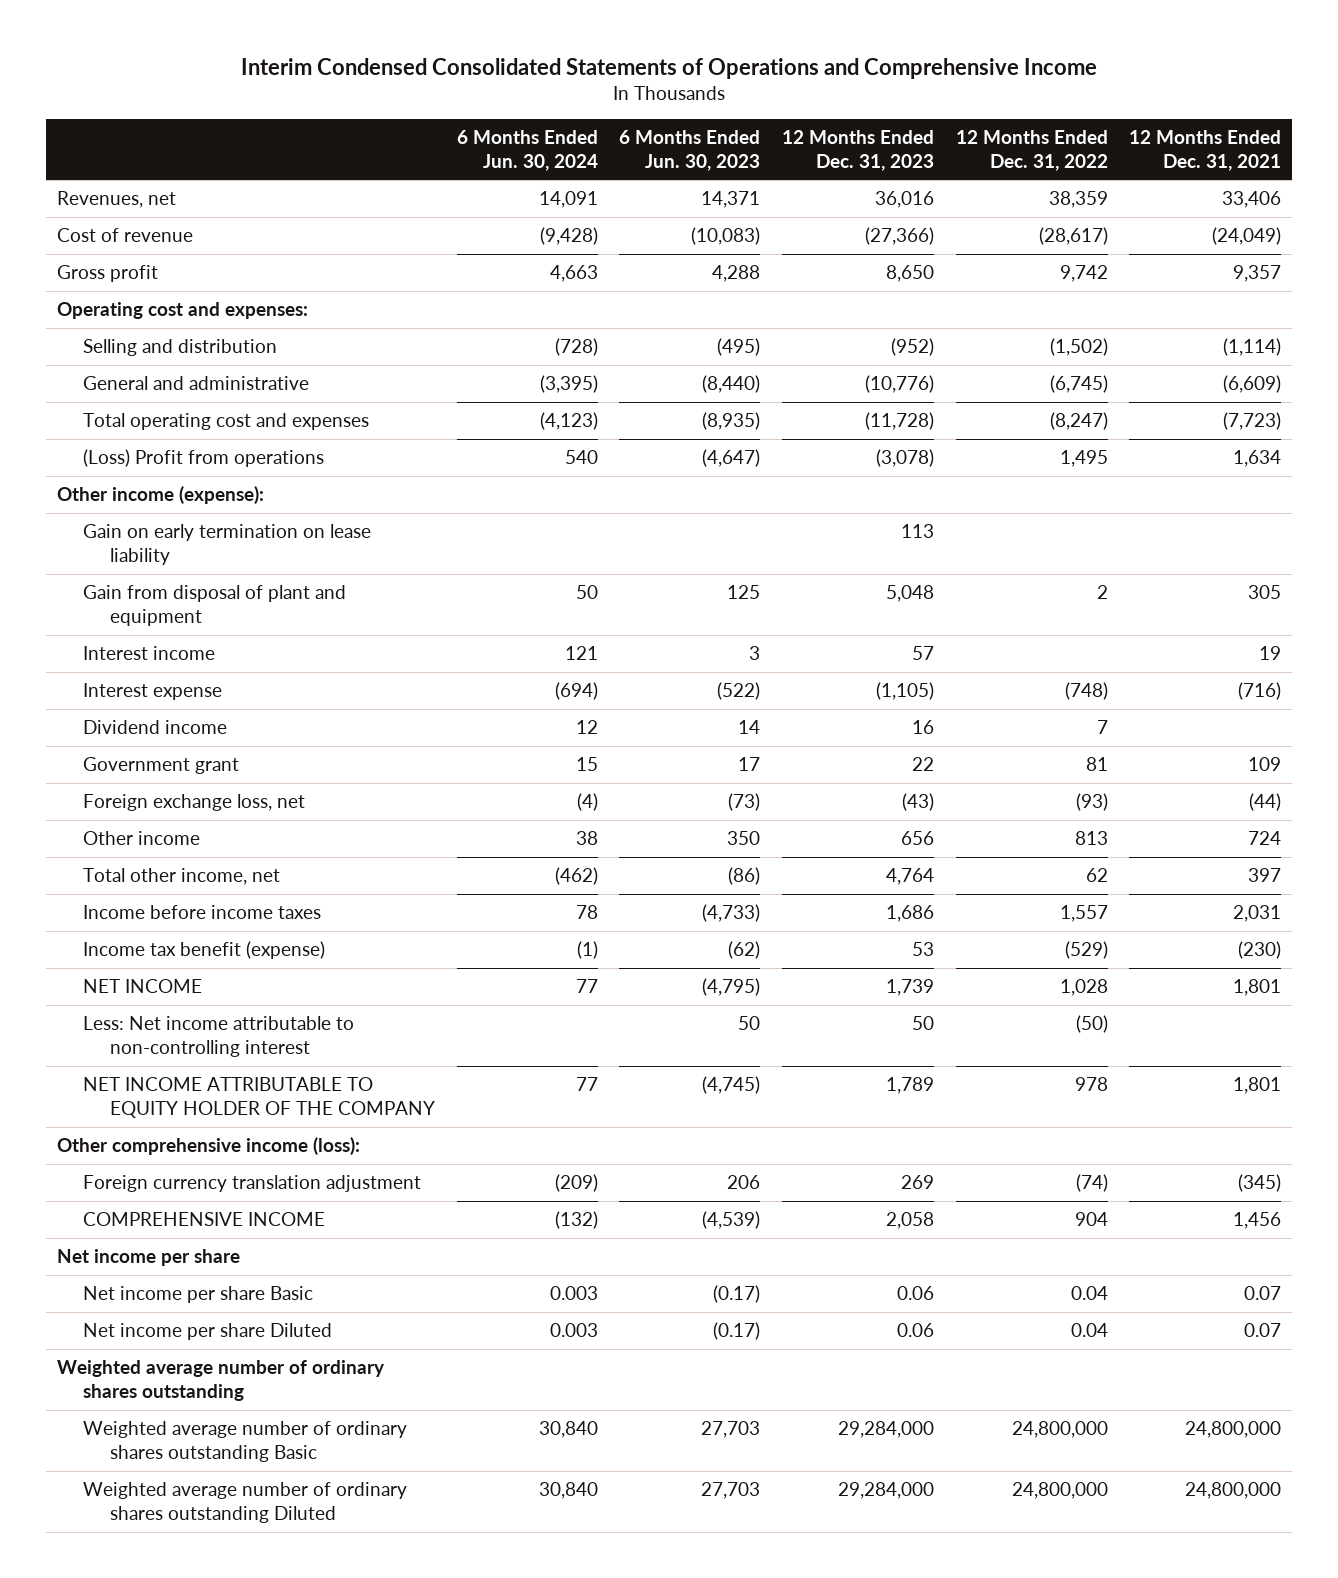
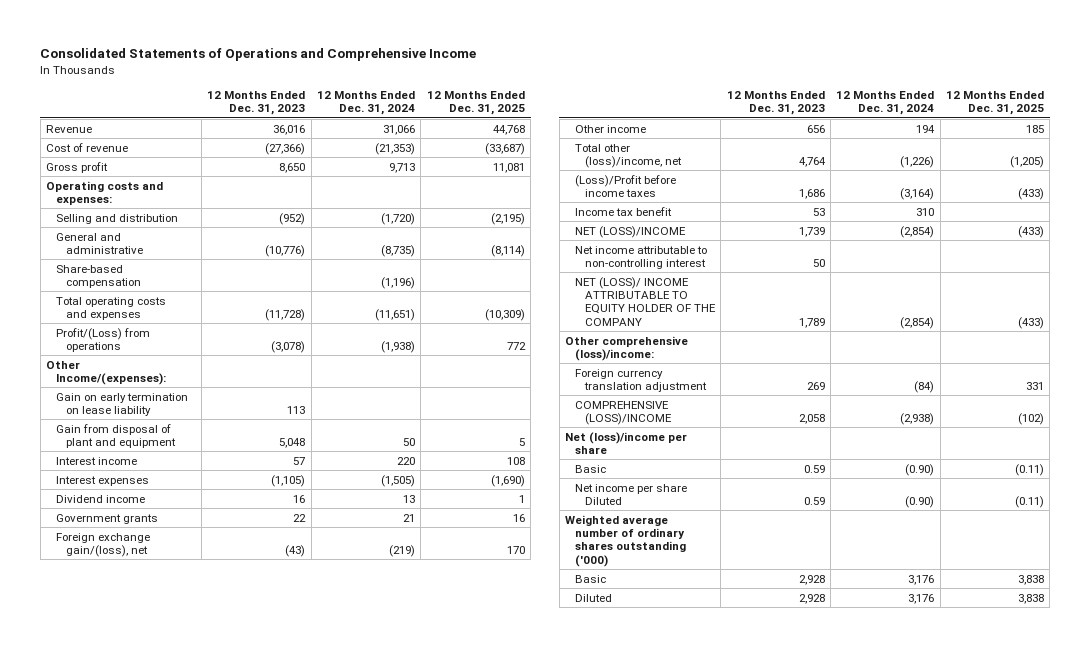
[241,57,1098,79] Interim Condensed Consolidated Statements of Operations and Comprehensive Income -> [40,48,477,62] Consolidated Statements of Operations and Comprehensive Income
[456,130,598,171] 6 Months Ended Jun. 30, 2024 -> none
[619,130,761,171] 6 Months Ended Jun. 30, 2023 -> none
[955,130,1108,171] 12 Months Ended Dec. 31, 2022 -> none
[1129,130,1282,171] 12 Months Ended Dec. 31, 2021 -> none
none -> [316,90,415,116] 12 Months Ended Dec. 31, 2024
none -> [426,90,525,116] 12 Months Ended Dec. 31, 2025
[56,191,176,209] Revenues, net -> [46,124,93,133] Revenue
[56,302,308,320] Operating cost and expenses: -> [46,180,164,205] Operating costs and expenses:
none -> [55,264,141,288] Share-based compensation
[83,413,370,431] Total operating cost and expenses -> [55,296,166,320] Total operating costs and expenses
[83,449,325,468] (Loss) Profit from operations -> [55,327,150,352] Profit/(Loss) from operations
[56,486,264,505] Other income (expense): -> [46,360,166,385] Other Income/(expenses):
[83,683,223,701] Interest expense -> [55,475,149,486] Interest expenses
[83,757,240,775] Government grant -> [55,513,158,524] Government grants
[83,794,306,812] Foreign exchange loss, net -> [55,532,150,557] Foreign exchange gain/(loss), net
[83,868,281,886] Total other income, net -> [575,143,682,168] Total other (loss)/income, net
[83,905,322,920] Income before income taxes -> [575,174,677,197] (Loss)/Profit before income taxes
[83,941,326,960] Income tax benefit (expense) -> [575,206,673,216] Income tax benefit
[83,979,203,994] NET INCOME -> [575,225,687,238] NET (LOSS)/INCOME
[83,1016,355,1057] Less: Net income attributable to non-controlling interest -> [575,245,708,269] Net income attributable to non-controlling interest
[83,1077,435,1118] NET INCOME ATTRIBUTABLE TO EQUITY HOLDER OF THE COMPANY -> [575,276,716,326] NET (LOSS)/ INCOME ATTRIBUTABLE TO EQUITY HOLDER OF THE COMPANY
[56,1137,360,1156] Other comprehensive income (loss): -> [565,335,689,361] Other comprehensive (loss)/income:
[83,1421,408,1462] Weighted average number of ordinary shares outstanding Basic -> none
[83,1482,408,1523] Weighted average number of ordinary shares outstanding Diluted -> none
[83,1212,326,1227] COMPREHENSIVE INCOME -> [575,400,672,425] COMPREHENSIVE (LOSS)/INCOME
[56,1249,240,1267] Net income per share -> [565,431,688,454] Net (loss)/income per share
[83,1286,314,1304] Net income per share Basic -> [575,464,607,473] Basic
[896,1286,934,1301] 0.06 -> [803,464,825,473] 0.59
[896,1323,934,1338] 0.06 -> [803,496,825,505] 0.59
[56,1360,385,1401] Weighted average number of ordinary shares outstanding -> [565,514,687,567] Weighted average number of ordinary shares outstanding ('000)
none -> [575,574,607,583] Basic
none -> [575,593,613,602] Diluted

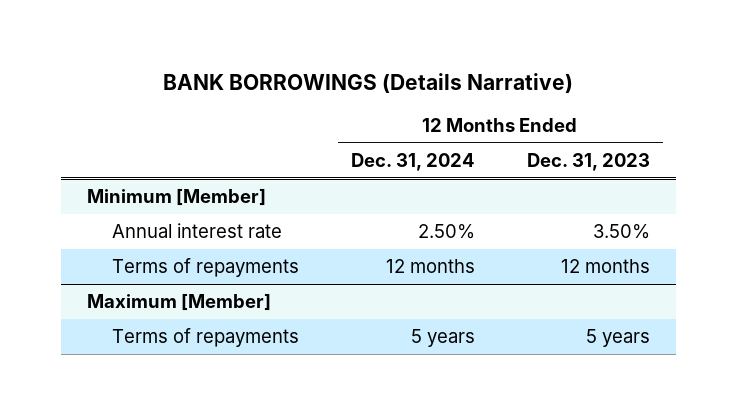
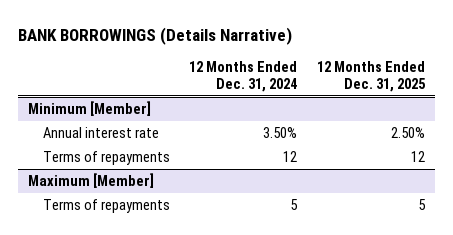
[526,152,650,171] Dec. 31, 2023 -> none
none -> [317,61,427,93] 12 Months Ended Dec. 31, 2025
[417,224,475,240] 2.50% -> [263,126,298,138] 3.50%
[385,259,475,274] 12 months -> [283,150,298,162] 12
[410,329,475,348] 5 years -> [290,198,299,210] 5

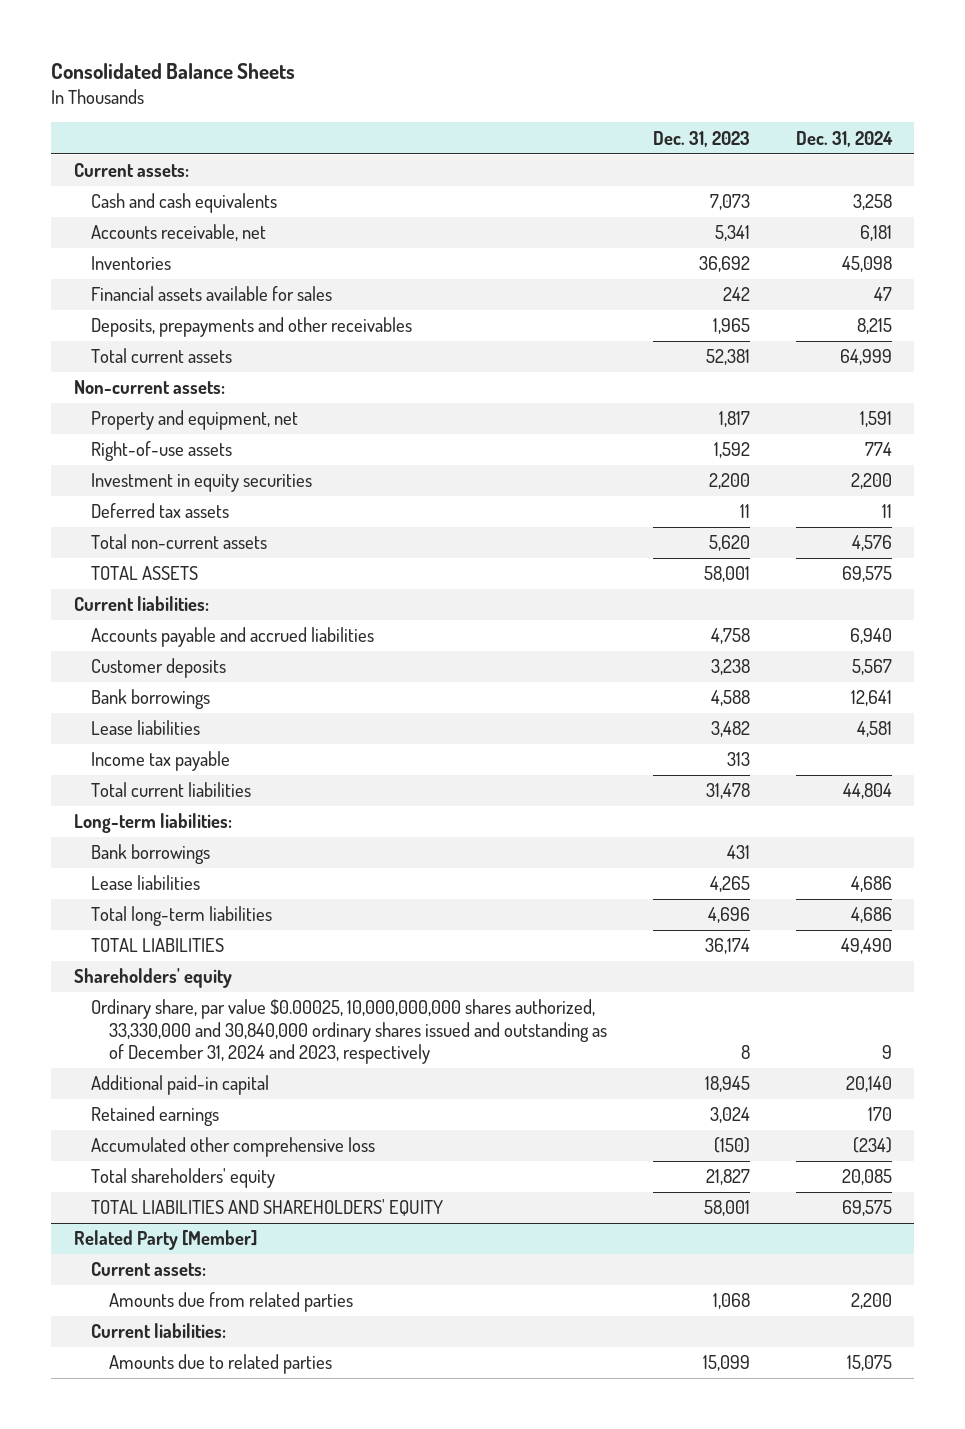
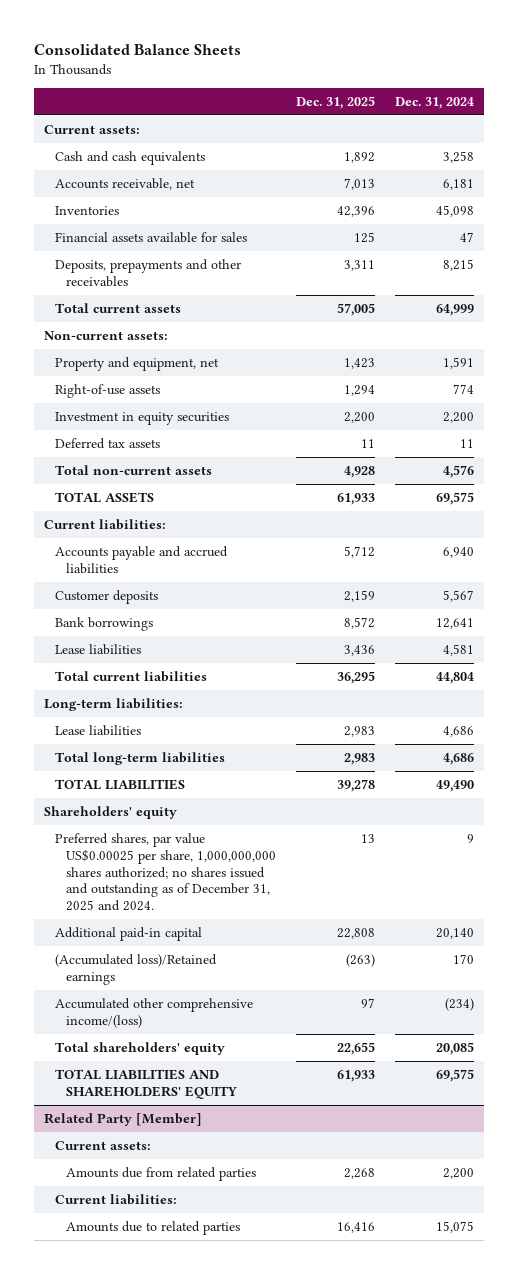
[652,130,750,147] Dec. 31, 2023 -> none
none -> [296,95,376,109] Dec. 31, 2025
[91,751,231,772] Income tax payable -> none
[91,844,211,865] Bank borrowings -> none
[91,999,607,1064] Ordinary share, par value $0.00025, 10,000,000,000 shares authorized, 33,330,000 and 30,840,000 ordinary shares issued and outstanding as of December 31, 2024 and 2023, respectively -> [55,833,277,911] Preferred shares, par value US$0.00025 per share, 1,000,000,000 shares authorized; no shares issued and outstanding as of December 31, 2025 and 2024.
[91,1106,220,1127] Retained earnings -> [55,954,218,985] (Accumulated loss)/Retained earnings
[91,1137,376,1158] Accumulated other comprehensive loss -> [55,998,254,1028] Accumulated other comprehensive income/(loss)

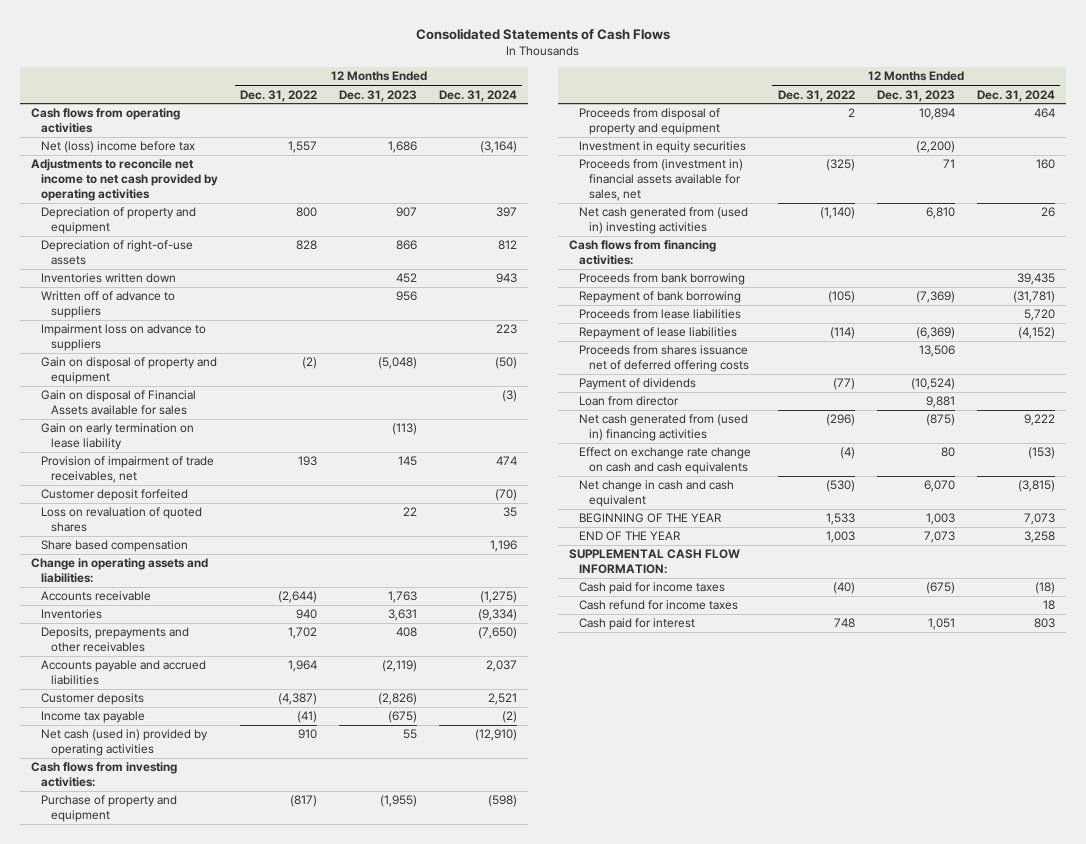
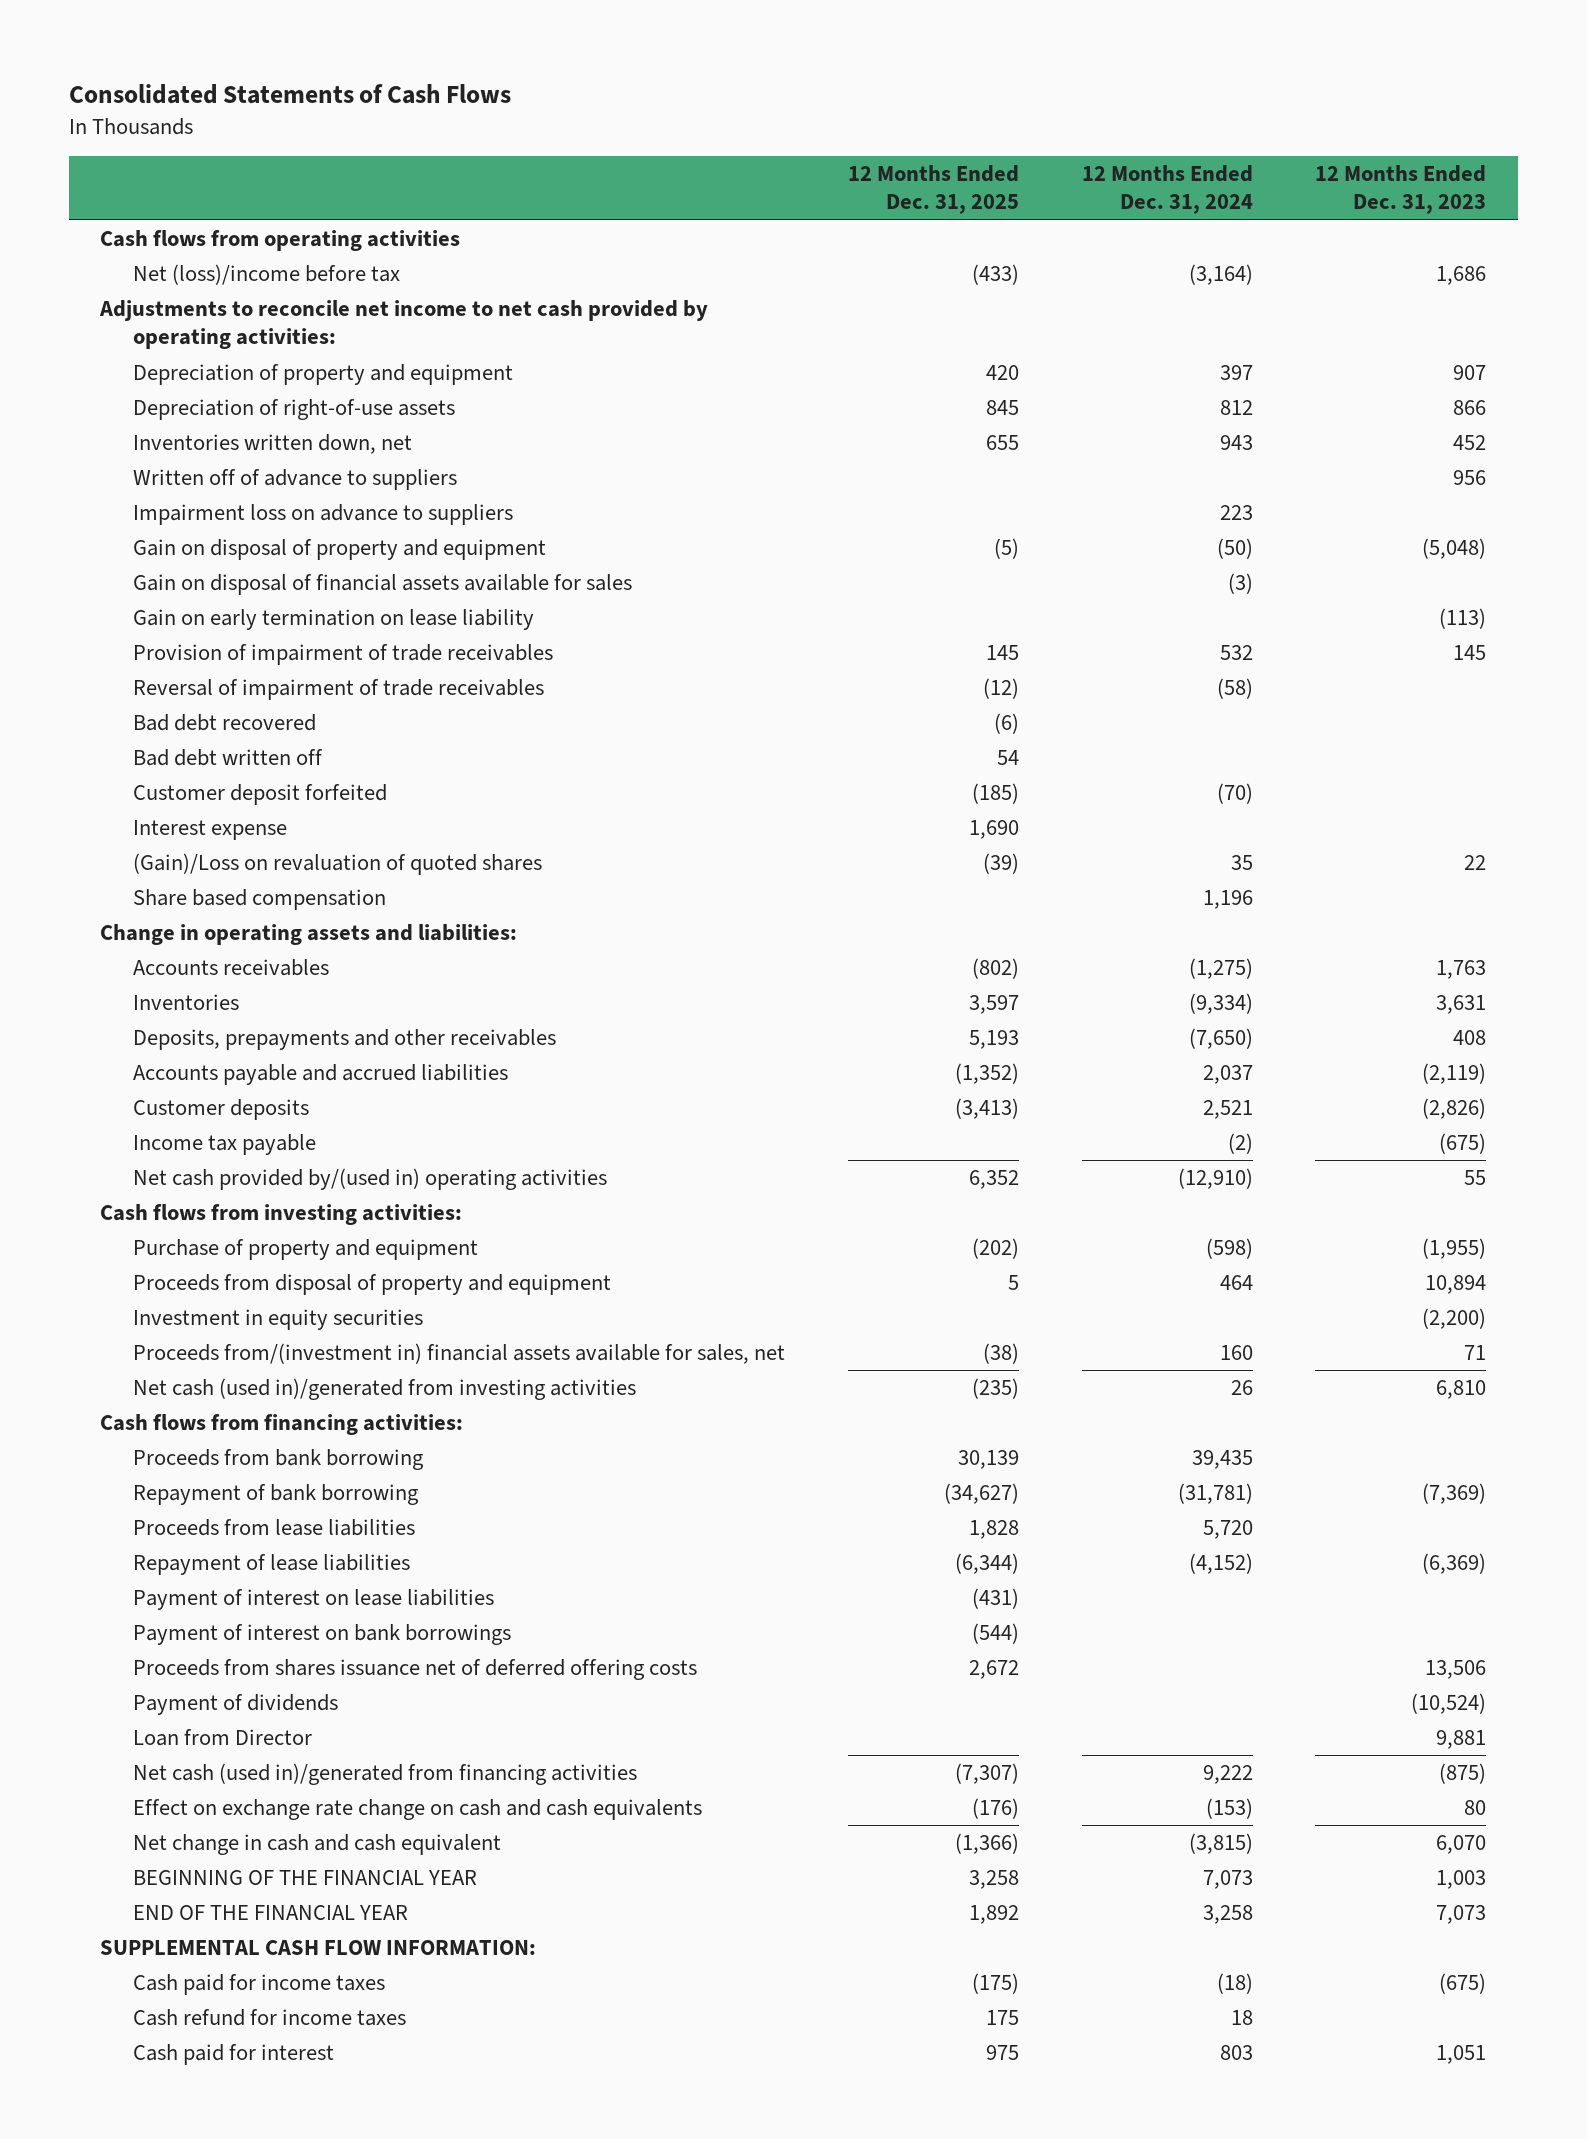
[240,89,318,102] Dec. 31, 2022 -> none
none -> [847,165,1019,215] 12 Months Ended Dec. 31, 2025
[41,141,196,154] Net (loss) income before tax -> [132,264,400,286] Net (loss)/income before tax
[31,159,219,201] Adjustments to reconcile net income to net cash provided by operating activities -> [99,300,709,350] Adjustments to reconcile net income to net cash provided by operating activities:
[41,273,177,284] Inventories written down -> [132,434,412,455] Inventories written down, net
[41,390,197,416] Gain on disposal of Financial Assets available for sales -> [132,574,632,596] Gain on disposal of financial assets available for sales
[41,456,215,484] Provision of impairment of trade receivables, net -> [132,644,553,666] Provision of impairment of trade receivables
[496,456,518,466] 474 -> [1219,645,1253,661] 532
none -> [132,679,544,701] Reversal of impairment of trade receivables
none -> [132,714,316,732] Bad debt recovered
none -> [132,749,323,767] Bad debt written off
none -> [132,820,287,841] Interest expense
[41,507,203,533] Loss on revaluation of quoted shares -> [132,853,542,876] (Gain)/Loss on revaluation of quoted shares
[41,591,152,602] Accounts receivable -> [132,959,329,977] Accounts receivables
[41,729,209,757] Net cash (used in) provided by operating activities -> [132,1168,607,1191] Net cash provided by/(used in) operating activities
[578,159,743,201] Proceeds from (investment in) financial assets available for sales, net -> [132,1343,785,1365] Proceeds from/(investment in) financial assets available for sales, net
[578,207,748,235] Net cash generated from (used in) investing activities -> [132,1378,636,1401] Net cash (used in)/generated from investing activities
none -> [132,1589,494,1611] Payment of interest on lease liabilities
none -> [132,1624,511,1646] Payment of interest on bank borrowings
[578,396,679,407] Loan from director -> [132,1729,312,1747] Loan from Director
[578,414,748,442] Net cash generated from (used in) financing activities -> [132,1763,637,1786] Net cash (used in)/generated from financing activities
[578,513,722,524] BEGINNING OF THE YEAR -> [132,1870,477,1886] BEGINNING OF THE FINANCIAL YEAR
[578,531,681,542] END OF THE YEAR -> [132,1905,408,1921] END OF THE FINANCIAL YEAR

